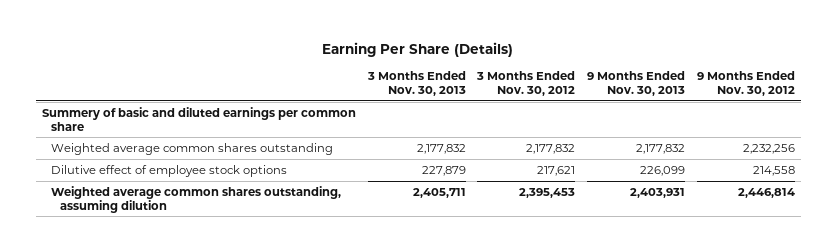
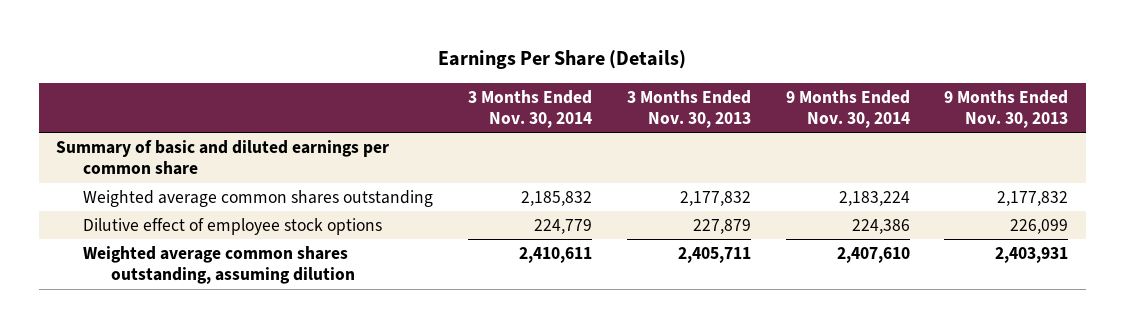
[322,41,514,57] Earning Per Share (Details) -> [438,50,687,70] Earnings Per Share (Details)
[476,71,576,97] 3 Months Ended Nov. 30, 2012 -> none
[697,71,796,97] 9 Months Ended Nov. 30, 2012 -> none
none -> [468,89,593,128] 3 Months Ended Nov. 30, 2014
none -> [785,89,910,128] 9 Months Ended Nov. 30, 2014
[41,106,356,131] Summery of basic and diluted earnings per common share -> [55,139,389,176] Summary of basic and diluted earnings per common share

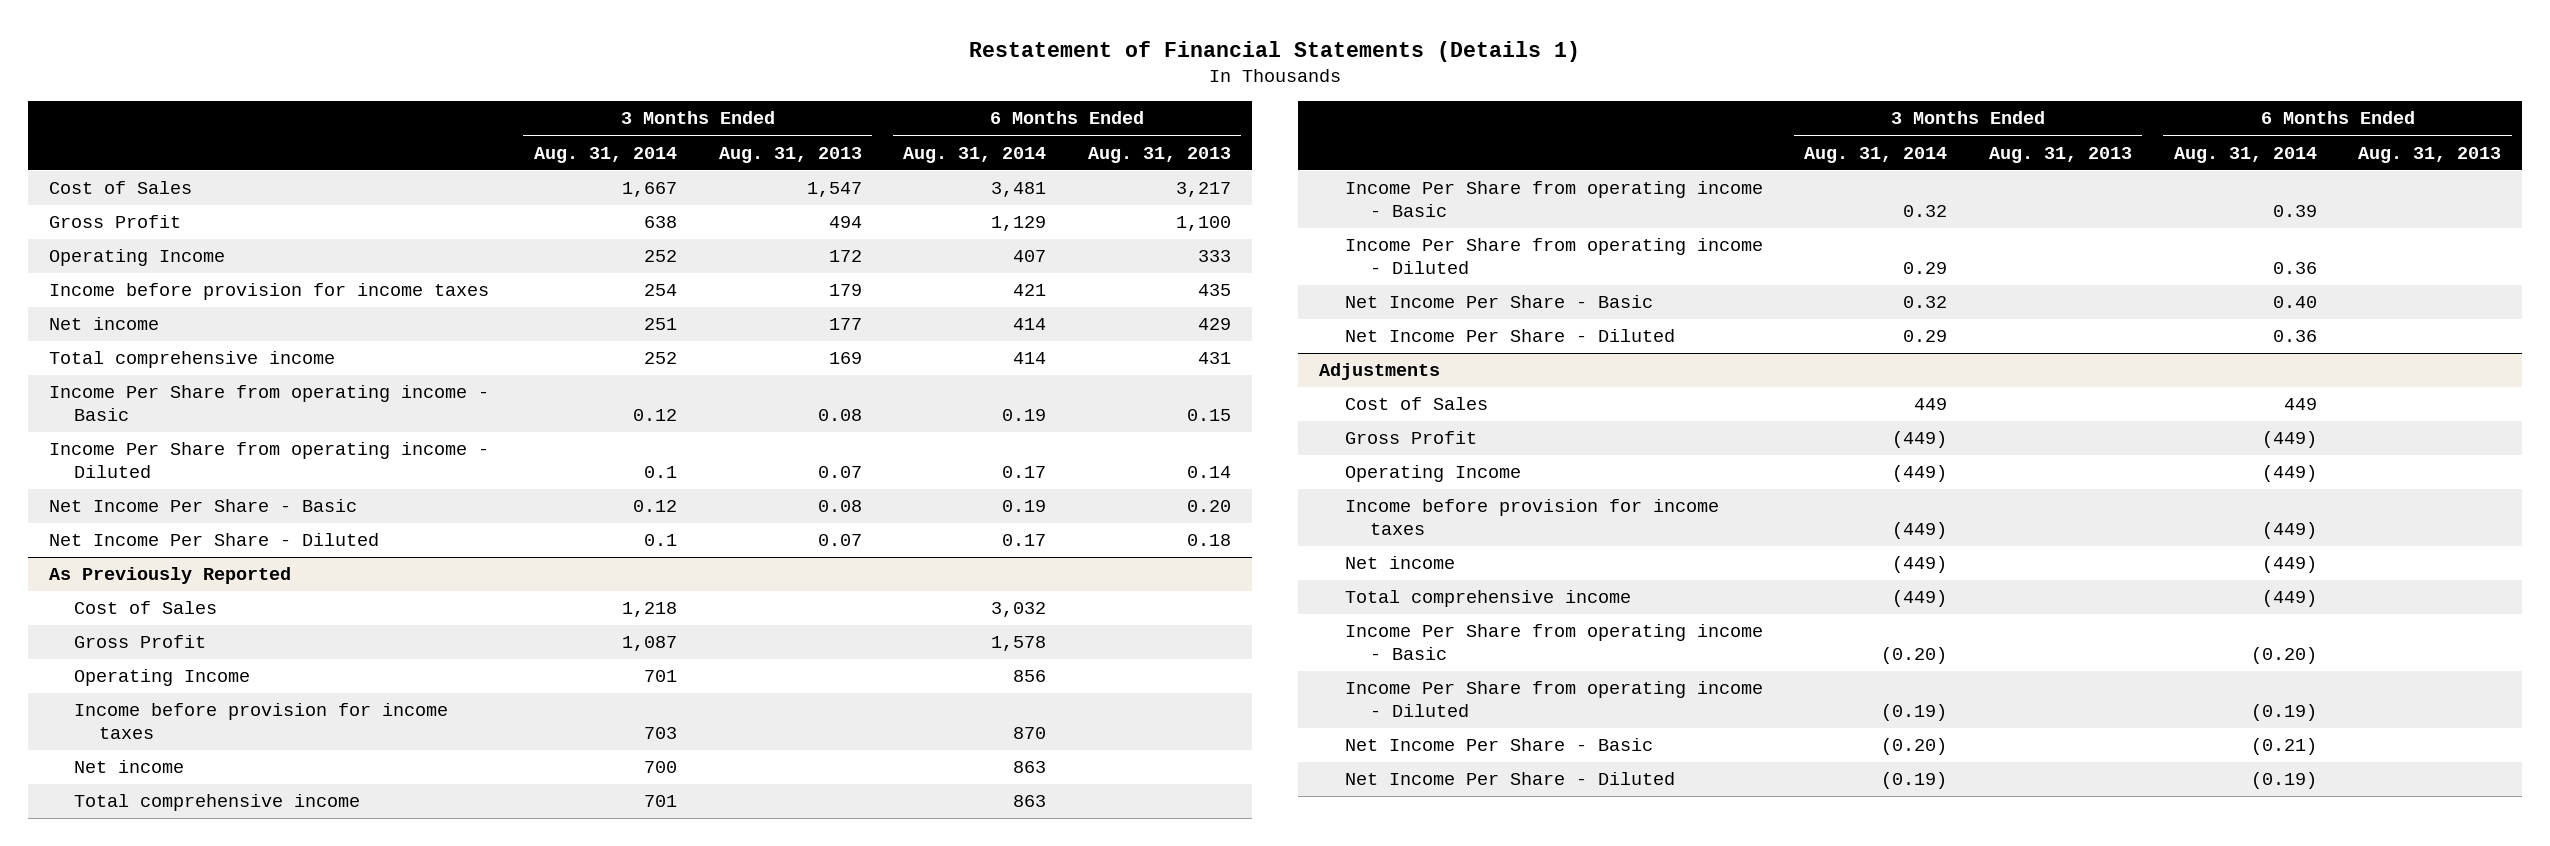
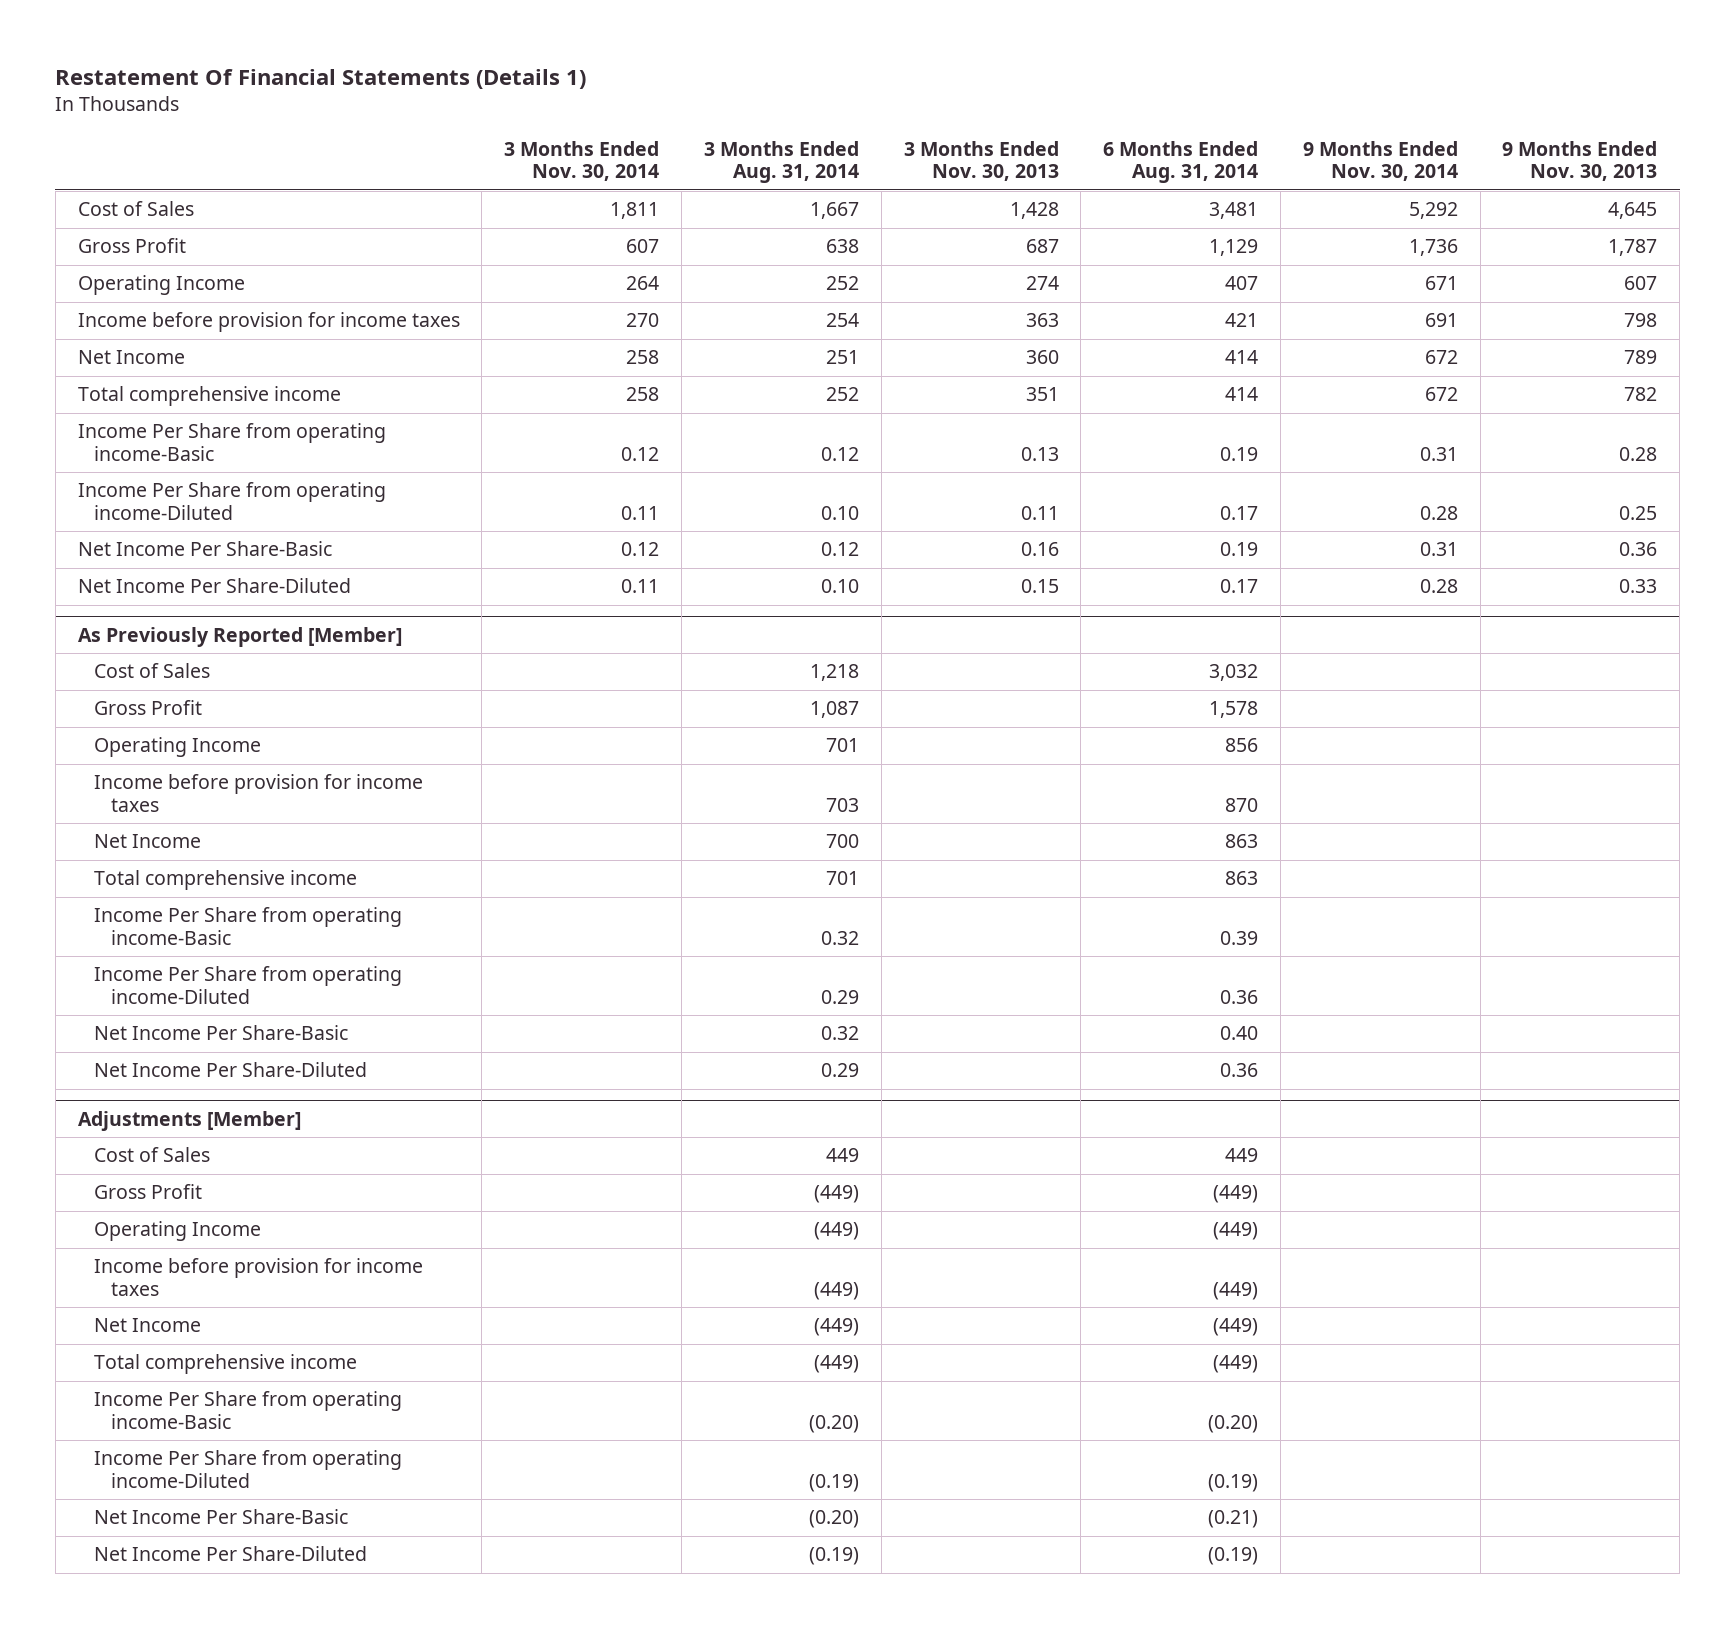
[969,41,1581,63] Restatement of Financial Statements (Details 1) -> [55,69,587,90] Restatement Of Financial Statements (Details 1)
[718,146,862,163] Aug. 31, 2013 -> none
[1088,146,1232,163] Aug. 31, 2013 -> none
none -> [504,141,660,182] 3 Months Ended Nov. 30, 2014
none -> [903,141,1059,182] 3 Months Ended Nov. 30, 2013
none -> [1302,141,1458,182] 9 Months Ended Nov. 30, 2014
none -> [1502,141,1658,182] 9 Months Ended Nov. 30, 2013
[48,317,159,331] Net income -> [77,350,185,365] Net Income
[48,385,489,421] Income Per Share from operating income - Basic -> [77,423,386,461] Income Per Share from operating income-Basic
[48,442,489,478] Income Per Share from operating income - Diluted -> [77,482,386,520] Income Per Share from operating income-Diluted
[643,465,677,478] 0.1 -> [820,505,859,520] 0.10
[48,499,357,513] Net Income Per Share - Basic -> [77,541,332,557] Net Income Per Share-Basic
[48,533,379,547] Net Income Per Share - Diluted -> [77,578,351,594] Net Income Per Share-Diluted
[643,534,677,547] 0.1 -> [820,579,859,594] 0.10
[48,567,291,585] As Previously Reported -> [77,626,402,647] As Previously Reported [Member]
[74,760,185,774] Net income -> [94,834,202,849] Net Income
[1344,181,1763,217] Income Per Share from operating income - Basic -> [94,907,403,945] Income Per Share from operating income-Basic
[1344,238,1763,274] Income Per Share from operating income - Diluted -> [94,966,403,1004] Income Per Share from operating income-Diluted
[1344,295,1653,309] Net Income Per Share - Basic -> [94,1025,349,1041] Net Income Per Share-Basic
[1344,329,1675,343] Net Income Per Share - Diluted -> [94,1062,368,1078] Net Income Per Share-Diluted
[1319,363,1441,381] Adjustments -> [77,1110,301,1131] Adjustments [Member]
[1344,556,1455,570] Net income -> [94,1318,202,1333] Net Income
[1344,624,1763,660] Income Per Share from operating income - Basic -> [94,1391,403,1429] Income Per Share from operating income-Basic
[1344,681,1763,717] Income Per Share from operating income - Diluted -> [94,1450,403,1488] Income Per Share from operating income-Diluted
[1344,738,1653,752] Net Income Per Share - Basic -> [94,1509,349,1525] Net Income Per Share-Basic
[1344,772,1675,786] Net Income Per Share - Diluted -> [94,1546,368,1562] Net Income Per Share-Diluted

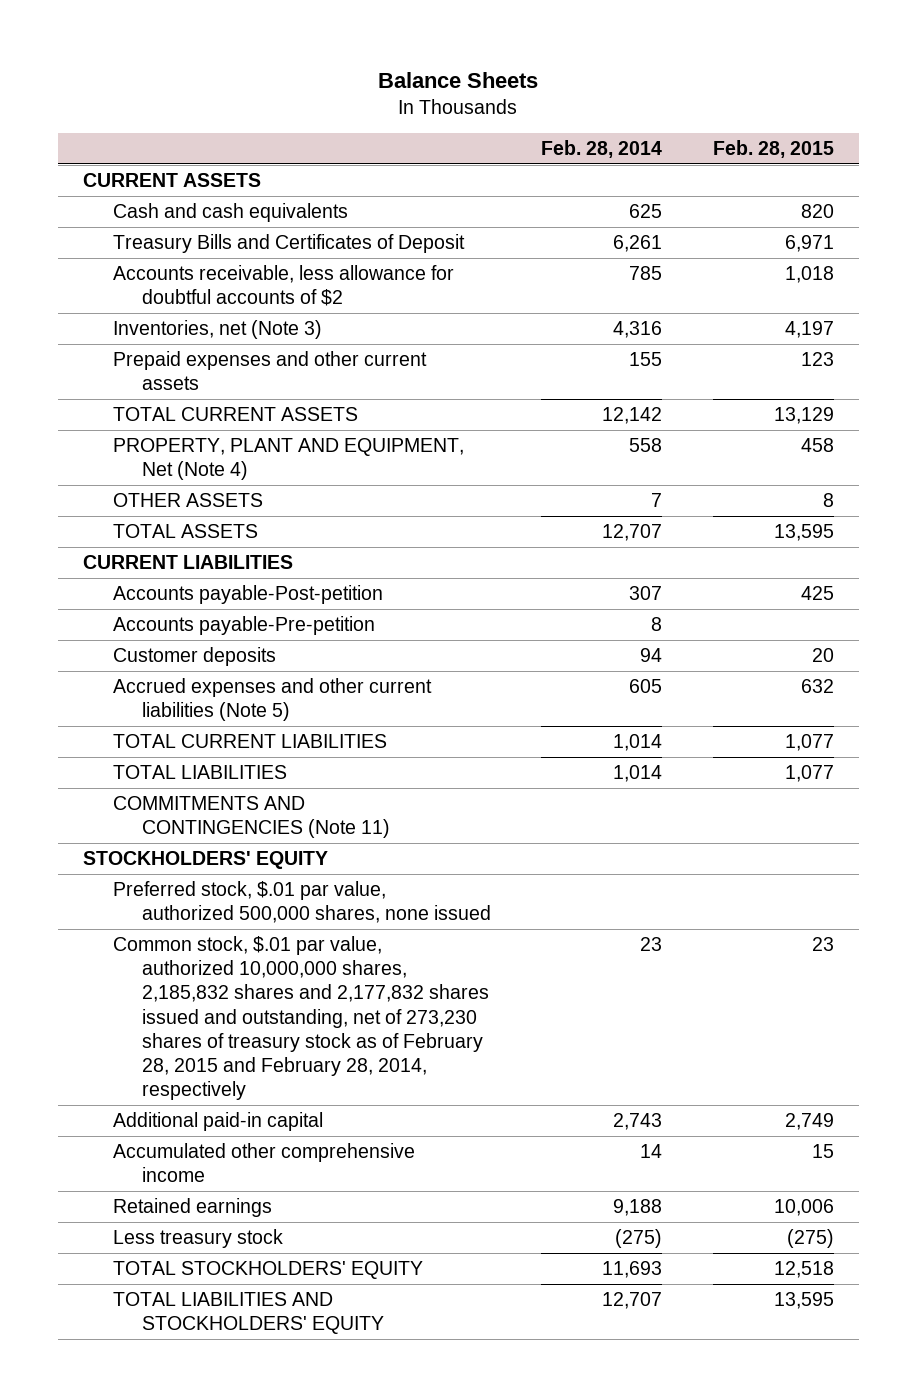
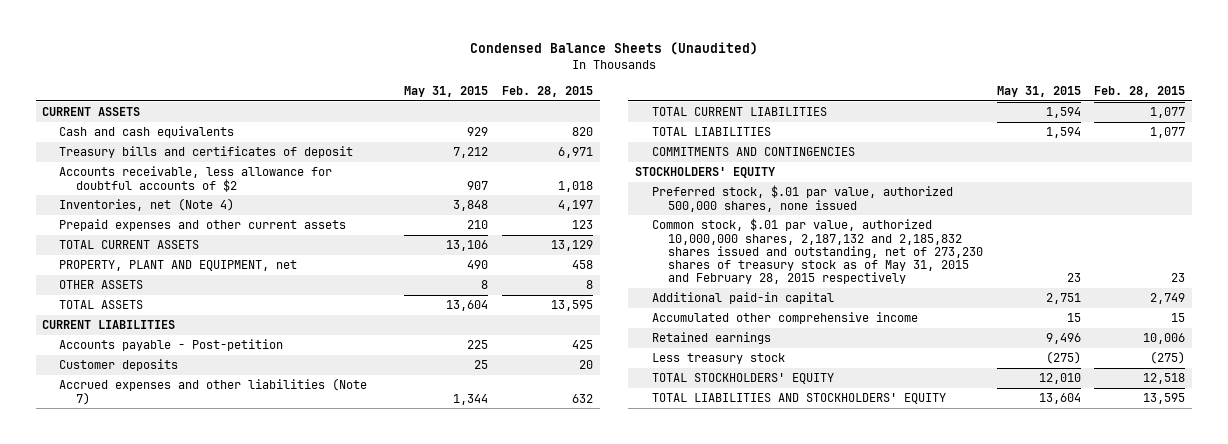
[378,71,539,88] Balance Sheets -> [469,42,758,56] Condensed Balance Sheets (Unaudited)
[541,140,663,159] Feb. 28, 2014 -> none
none -> [404,85,489,97] May 31, 2015
[112,234,465,254] Treasury Bills and Certificates of Deposit -> [59,146,354,159] Treasury bills and certificates of deposit
[112,320,322,340] Inventories, net (Note 3) -> [59,198,235,212] Inventories, net (Note 4)
[112,438,464,481] PROPERTY, PLANT AND EQUIPMENT, Net (Note 4) -> [59,260,298,272] PROPERTY, PLANT AND EQUIPMENT, net
[112,616,375,636] Accounts payable-Pre-petition -> none
[112,585,383,605] Accounts payable-Post-petition -> [59,339,284,352] Accounts payable - Post-petition
[112,678,432,722] Accrued expenses and other current liabilities (Note 5) -> [59,378,368,405] Accrued expenses and other liabilities (Note 7)
[112,796,391,839] COMMITMENTS AND CONTINGENCIES (Note 11) -> [651,147,855,157] COMMITMENTS AND CONTINGENCIES
[112,936,490,1101] Common stock, $.01 par value, authorized 10,000,000 shares, 2,185,832 shares and 2,177,832 shares issued and outstanding, net of 273,230 shares of treasury stock as of February 28, 2015 and February 28, 2014, respectively -> [651,218,984,285] Common stock, $.01 par value, authorized 10,000,000 shares, 2,187,132 and 2,185,832 shares issued and outstanding, net of 273,230 shares of treasury stock as of May 31, 2015 and February 28, 2015 respectively

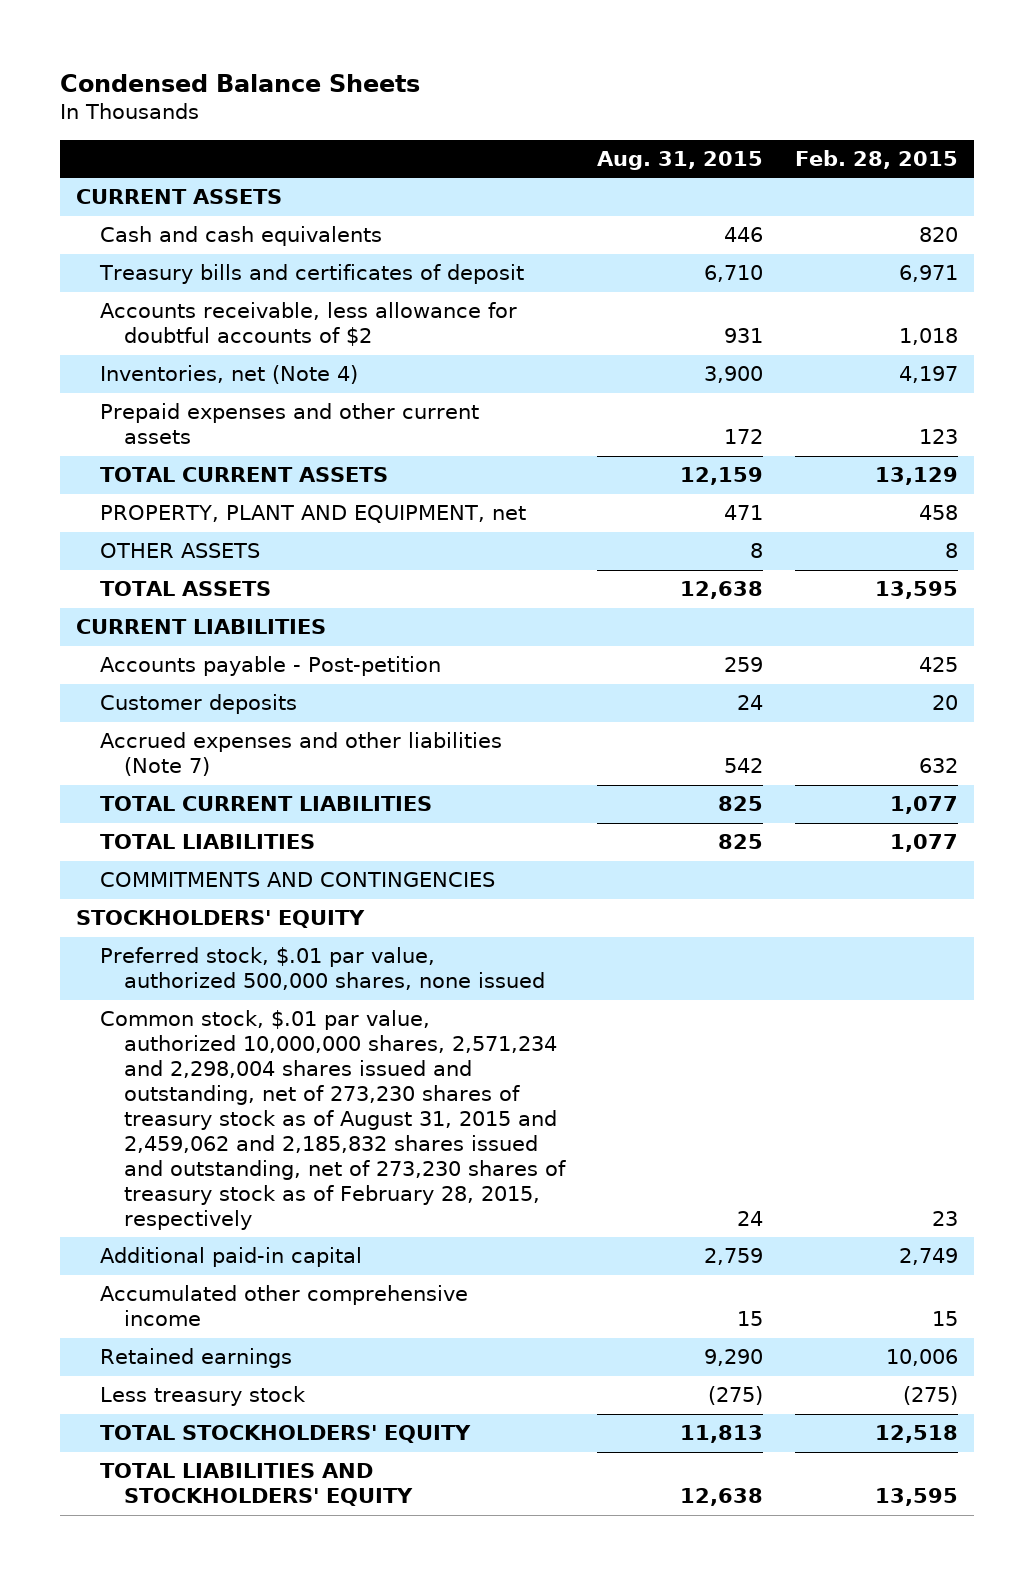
[469,42,758,56] Condensed Balance Sheets (Unaudited) -> [60,73,421,92] Condensed Balance Sheets
[404,85,489,97] May 31, 2015 -> none
none -> [597,151,764,171] Aug. 31, 2015
[651,218,984,285] Common stock, $.01 par value, authorized 10,000,000 shares, 2,187,132 and 2,185,832 shares issued and outstanding, net of 273,230 shares of treasury stock as of May 31, 2015 and February 28, 2015 respectively -> [100,1010,566,1230] Common stock, $.01 par value, authorized 10,000,000 shares, 2,571,234 and 2,298,004 shares issued and outstanding, net of 273,230 shares of treasury stock as of August 31, 2015 and 2,459,062 and 2,185,832 shares issued and outstanding, net of 273,230 shares of treasury stock as of February 28, 2015, respectively

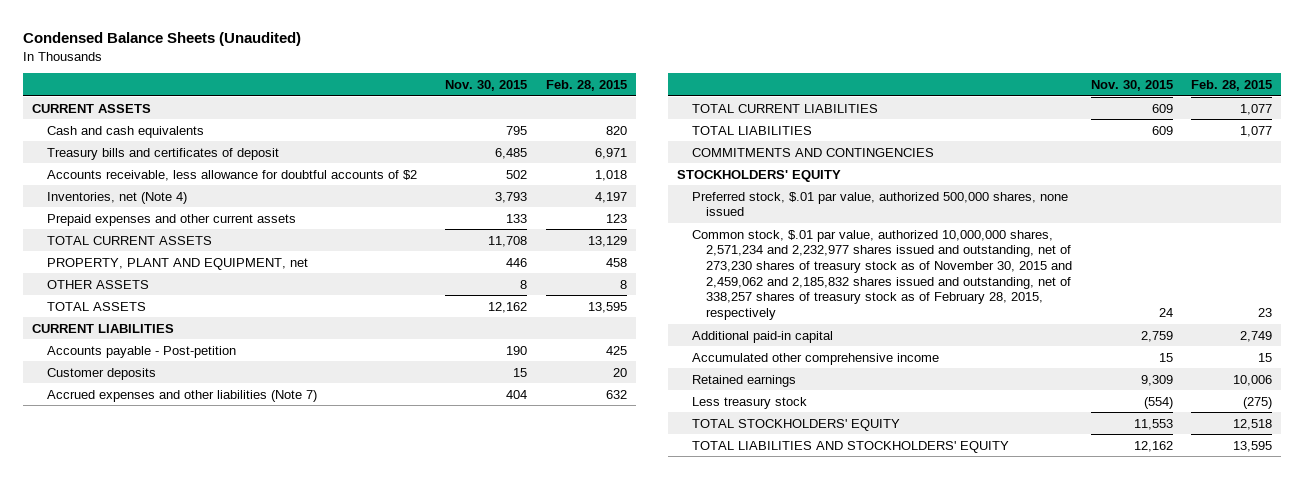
[60,73,421,92] Condensed Balance Sheets -> [23,32,302,47] Condensed Balance Sheets (Unaudited)
[597,151,764,171] Aug. 31, 2015 -> none
none -> [445,79,528,91] Nov. 30, 2015
[100,1010,566,1230] Common stock, $.01 par value, authorized 10,000,000 shares, 2,571,234 and 2,298,004 shares issued and outstanding, net of 273,230 shares of treasury stock as of August 31, 2015 and 2,459,062 and 2,185,832 shares issued and outstanding, net of 273,230 shares of treasury stock as of February 28, 2015, respectively -> [691,229,1073,320] Common stock, $.01 par value, authorized 10,000,000 shares, 2,571,234 and 2,232,977 shares issued and outstanding, net of 273,230 shares of treasury stock as of November 30, 2015 and 2,459,062 and 2,185,832 shares issued and outstanding, net of 338,257 shares of treasury stock as of February 28, 2015, respectively

